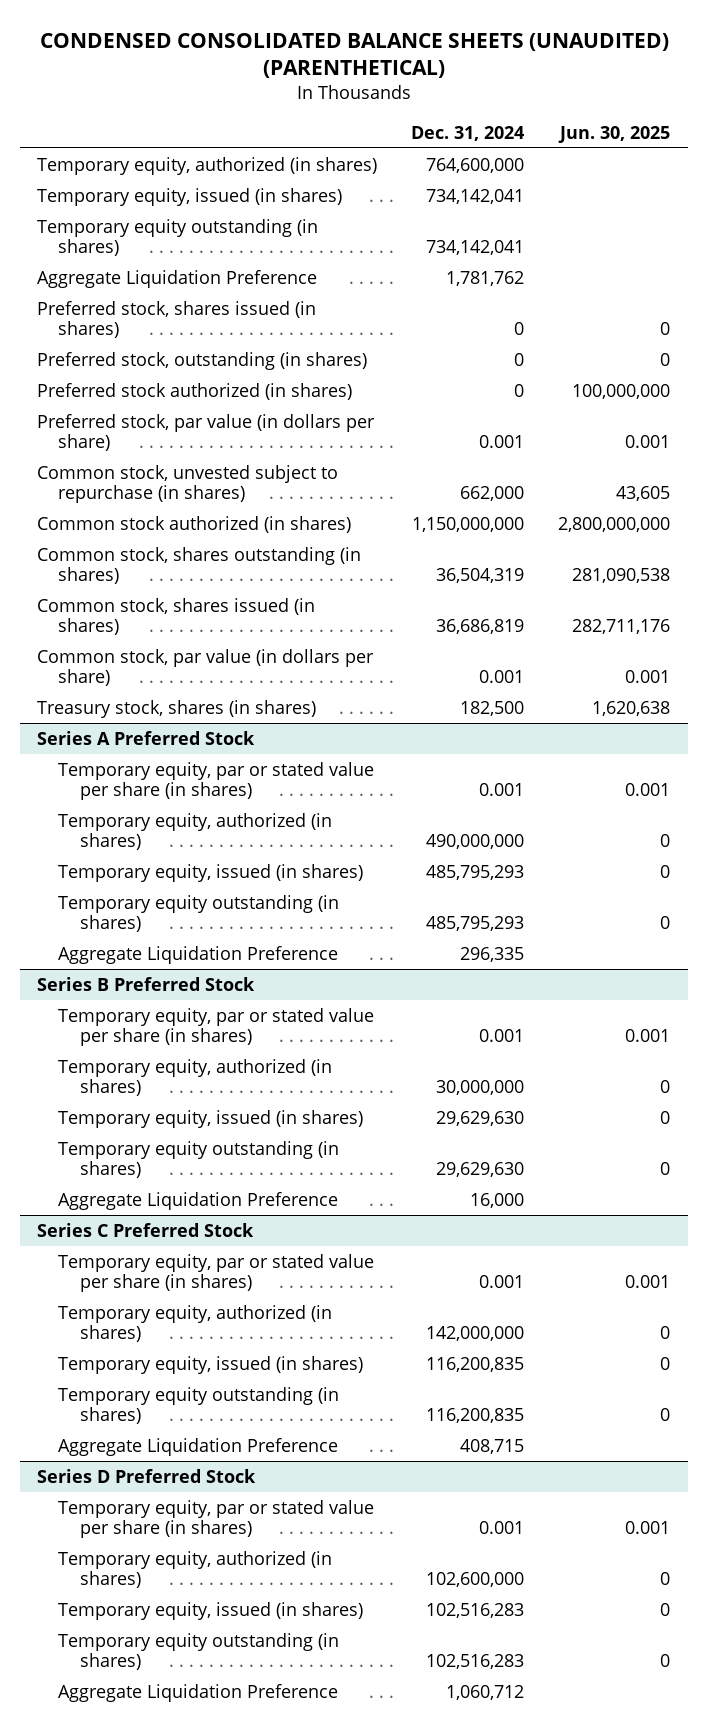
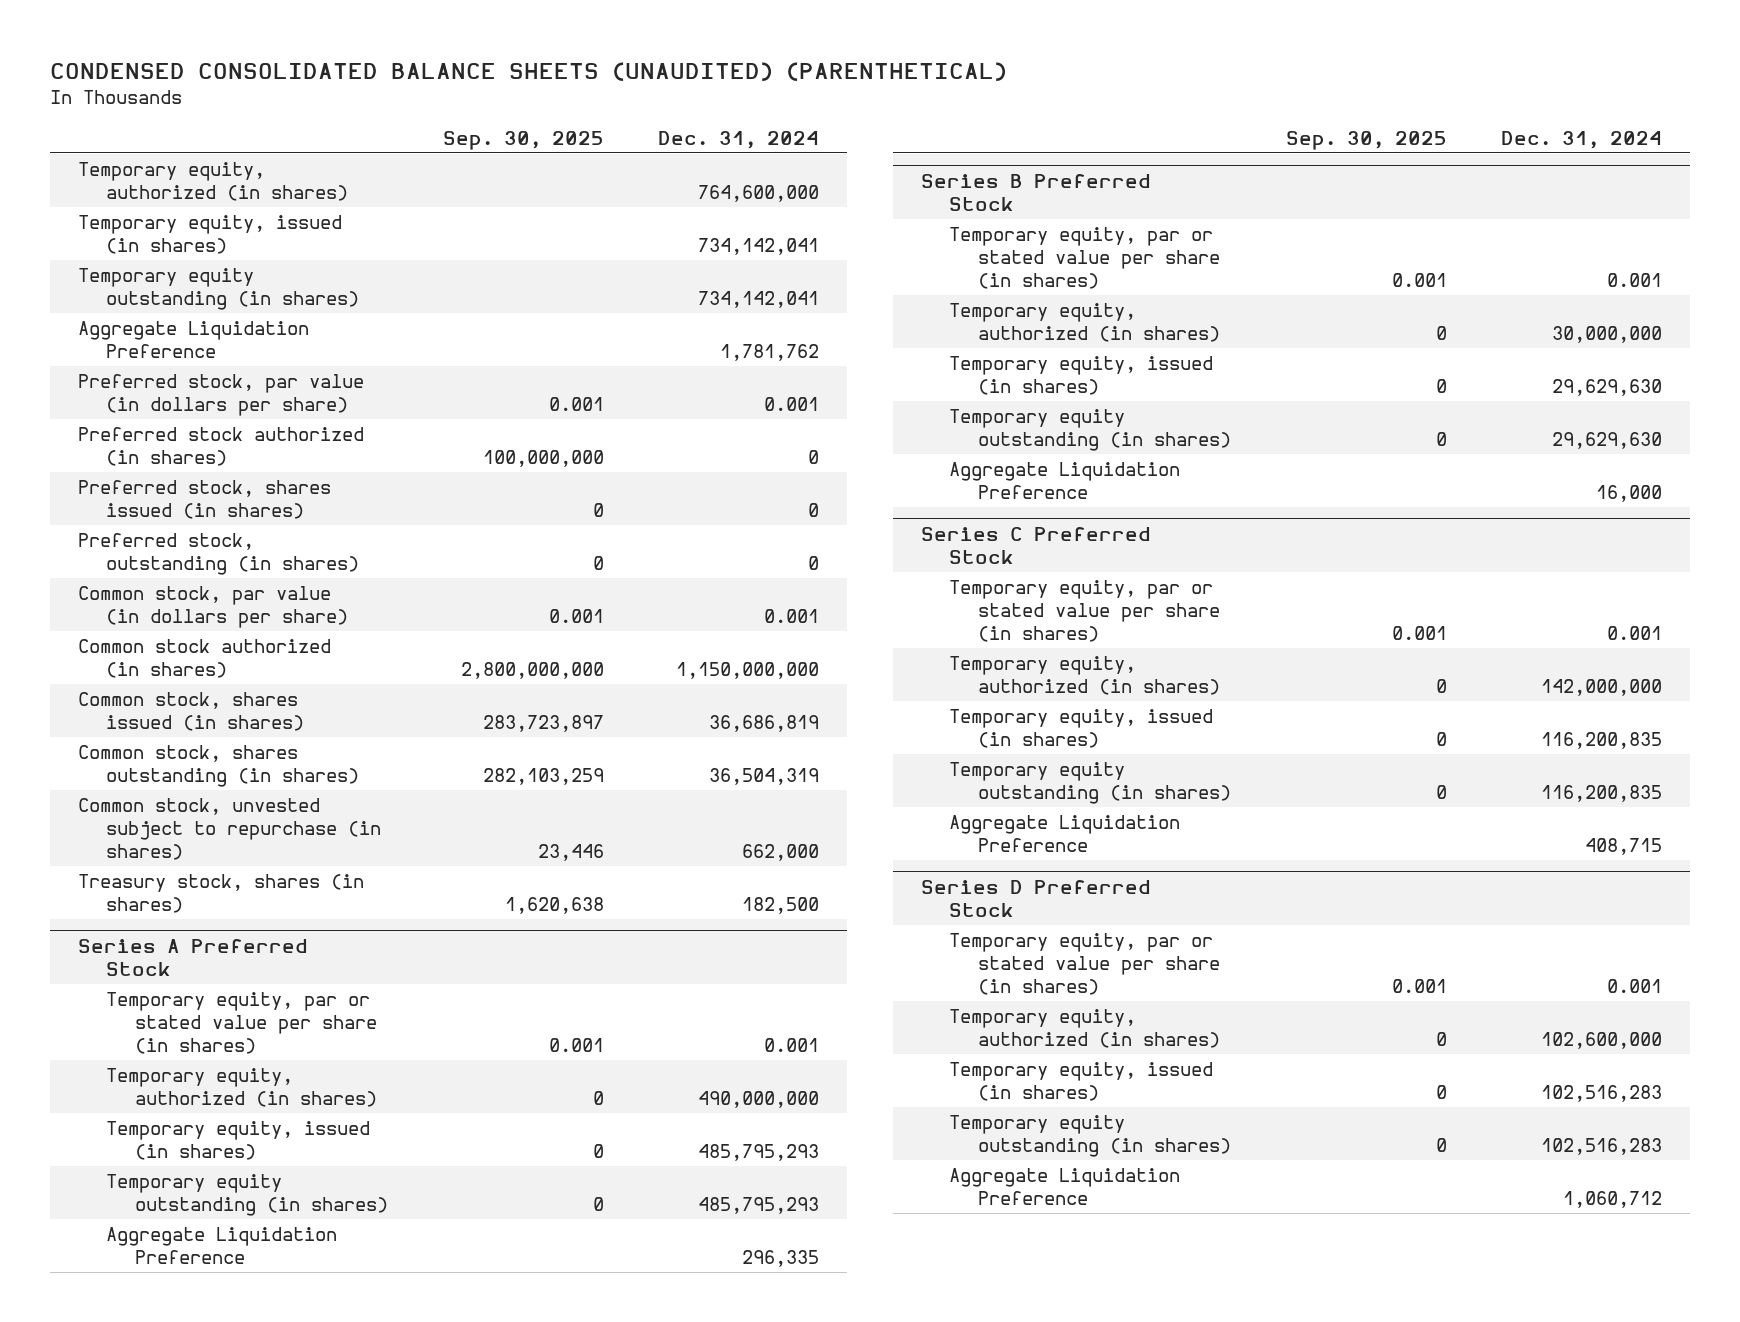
[558,125,671,143] Jun. 30, 2025 -> none
none -> [442,130,604,150] Sep. 30, 2025
[37,413,376,452] Preferred stock, par value (in dollars per share) -> [77,373,364,417] Preferred stock, par value (in dollars per share)
[37,382,353,400] Preferred stock authorized (in shares) -> [77,426,364,467] Preferred stock authorized (in shares)
[37,648,375,687] Common stock, par value (in dollars per share) -> [77,585,349,629] Common stock, par value (in dollars per share)
[37,546,362,585] Common stock, shares outstanding (in shares) -> [77,744,360,788] Common stock, shares outstanding (in shares)
[37,464,339,504] Common stock, unvested subject to repurchase (in shares) -> [77,797,382,861] Common stock, unvested subject to repurchase (in shares)

